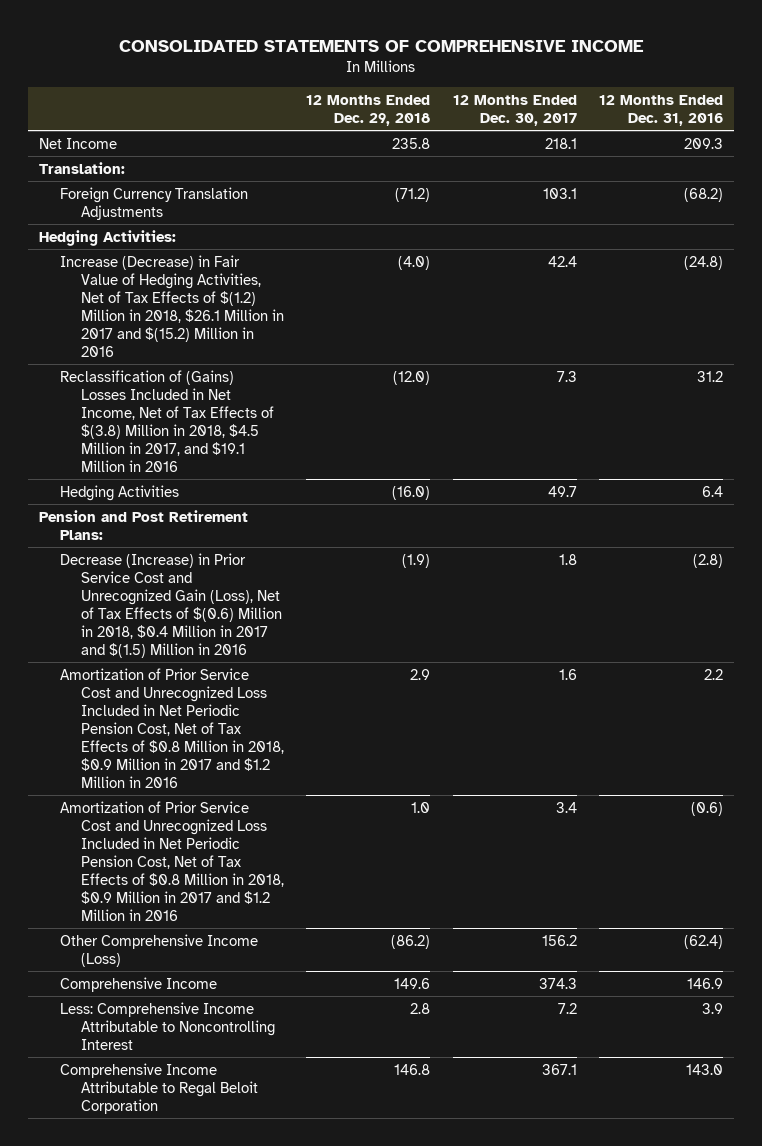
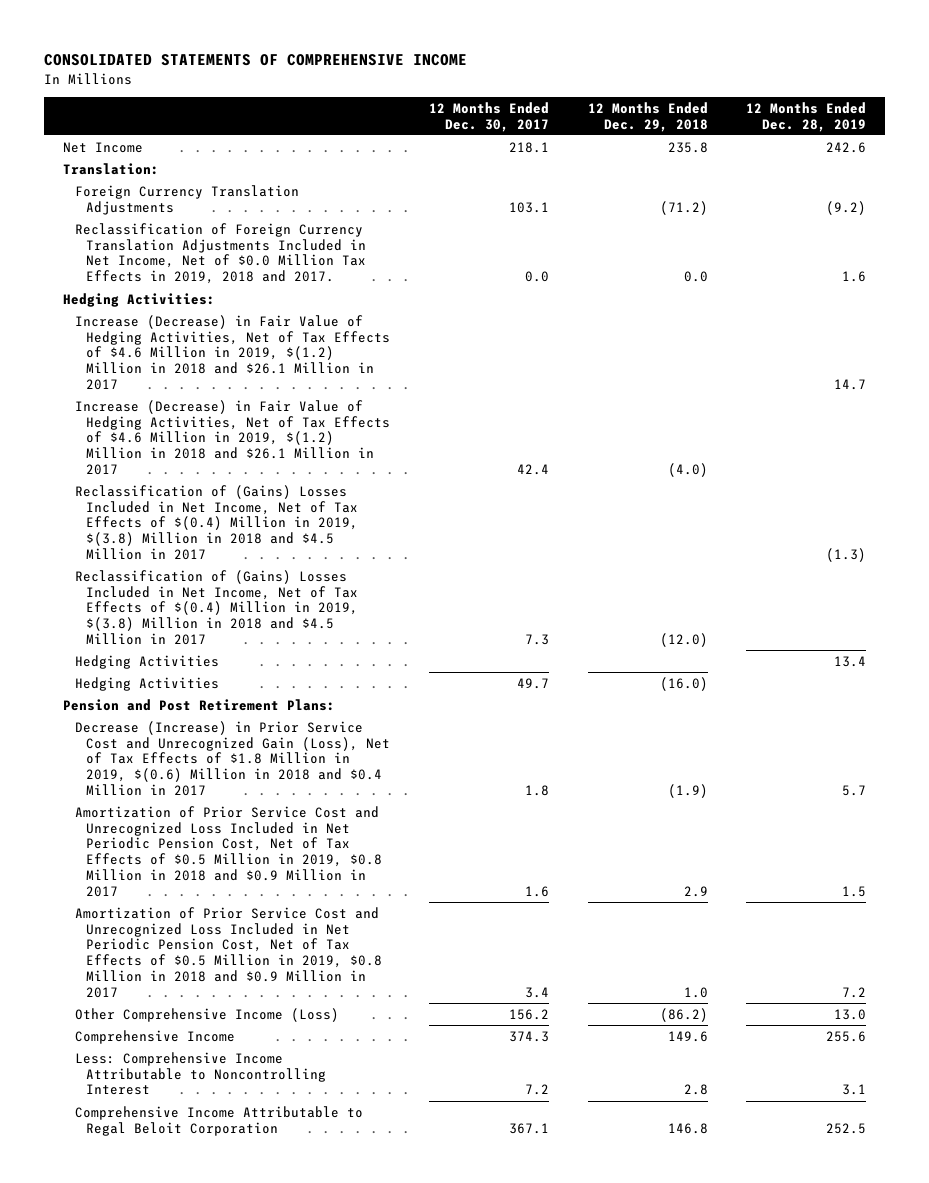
[599,94,724,126] 12 Months Ended Dec. 31, 2016 -> none
none -> [746,101,867,132] 12 Months Ended Dec. 28, 2019
none -> [74,222,367,285] Reclassification of Foreign Currency Translation Adjustments Included in Net Income, Net of $0.0 Million Tax Effects in 2019, 2018 and 2017.
none -> [74,314,391,391] Increase (Decrease) in Fair Value of Hedging Activities, Net of Tax Effects of $4.6 Million in 2019, $(1.2) Million in 2018 and $26.1 Million in 2017
[59,254,284,357] Increase (Decrease) in Fair Value of Hedging Activities, Net of Tax Effects of $(1.2) Million in 2018, $26.1 Million in 2017 and $(15.2) Million in 2016 -> [74,399,391,476] Increase (Decrease) in Fair Value of Hedging Activities, Net of Tax Effects of $4.6 Million in 2019, $(1.2) Million in 2018 and $26.1 Million in 2017
none -> [74,484,359,561] Reclassification of (Gains) Losses Included in Net Income, Net of Tax Effects of $(0.4) Million in 2019, $(3.8) Million in 2018 and $4.5 Million in 2017
[59,369,274,472] Reclassification of (Gains) Losses Included in Net Income, Net of Tax Effects of $(3.8) Million in 2018, $4.5 Million in 2017, and $19.1 Million in 2016 -> [74,569,359,646] Reclassification of (Gains) Losses Included in Net Income, Net of Tax Effects of $(0.4) Million in 2019, $(3.8) Million in 2018 and $4.5 Million in 2017
none -> [74,654,219,669] Hedging Activities
[59,552,282,658] Decrease (Increase) in Prior Service Cost and Unrecognized Gain (Loss), Net of Tax Effects of $(0.6) Million in 2018, $0.4 Million in 2017 and $(1.5) Million in 2016 -> [74,720,391,797] Decrease (Increase) in Prior Service Cost and Unrecognized Gain (Loss), Net of Tax Effects of $1.8 Million in 2019, $(0.6) Million in 2018 and $0.4 Million in 2017
[59,667,284,788] Amortization of Prior Service Cost and Unrecognized Loss Included in Net Periodic Pension Cost, Net of Tax Effects of $0.8 Million in 2018, $0.9 Million in 2017 and $1.2 Million in 2016 -> [74,805,383,897] Amortization of Prior Service Cost and Unrecognized Loss Included in Net Periodic Pension Cost, Net of Tax Effects of $0.5 Million in 2019, $0.8 Million in 2018 and $0.9 Million in 2017
[59,800,284,921] Amortization of Prior Service Cost and Unrecognized Loss Included in Net Periodic Pension Cost, Net of Tax Effects of $0.8 Million in 2018, $0.9 Million in 2017 and $1.2 Million in 2016 -> [74,906,383,998] Amortization of Prior Service Cost and Unrecognized Loss Included in Net Periodic Pension Cost, Net of Tax Effects of $0.5 Million in 2019, $0.8 Million in 2018 and $0.9 Million in 2017

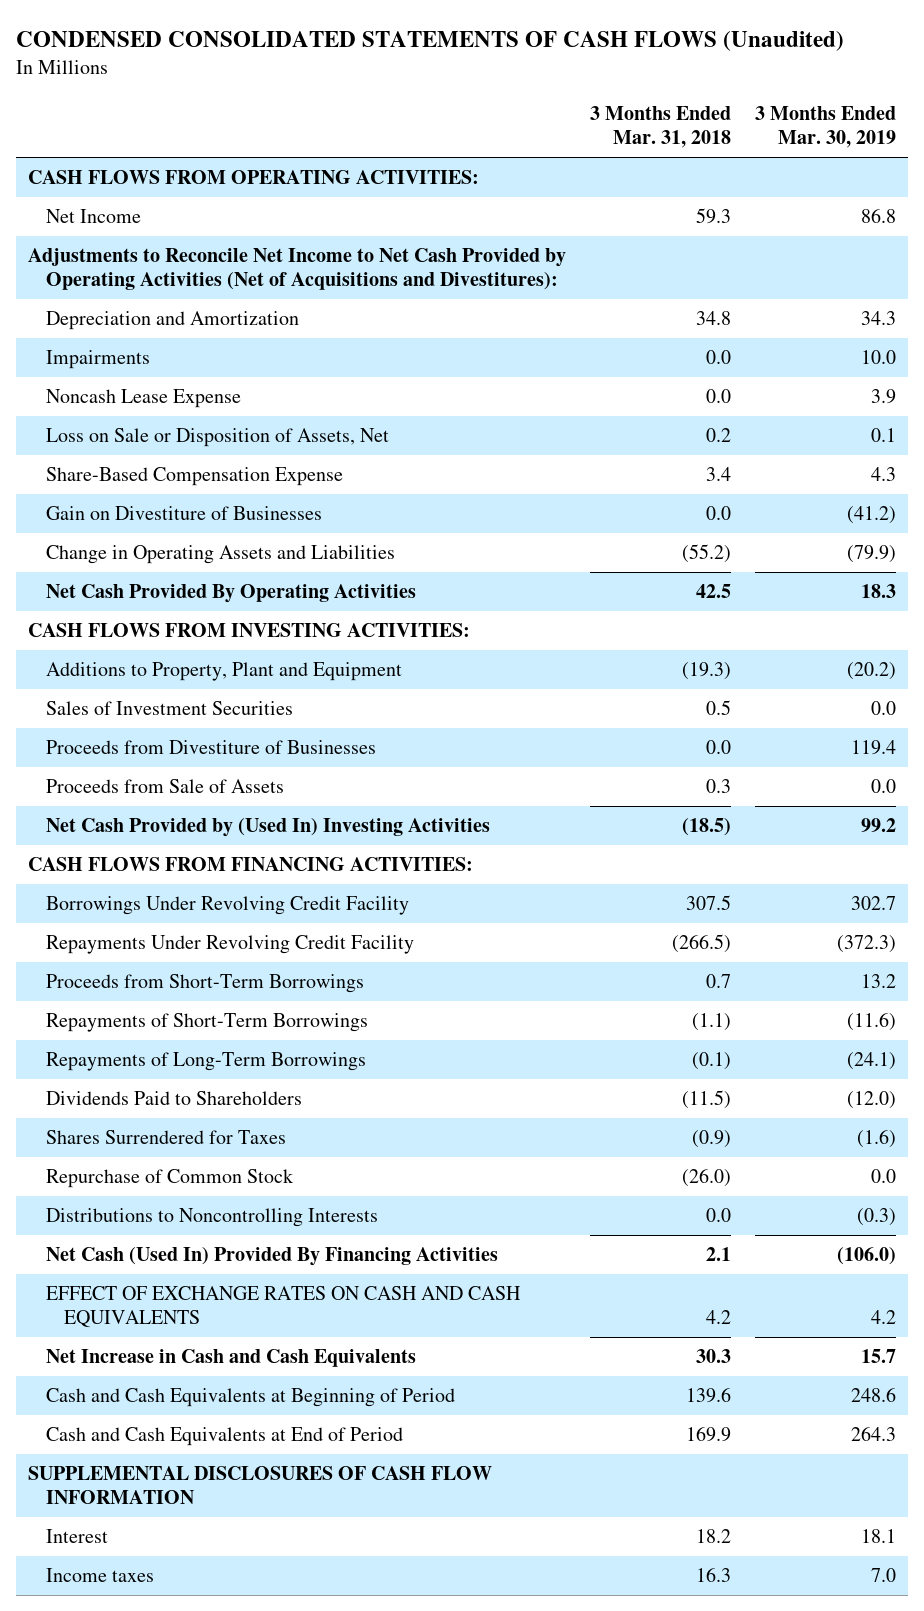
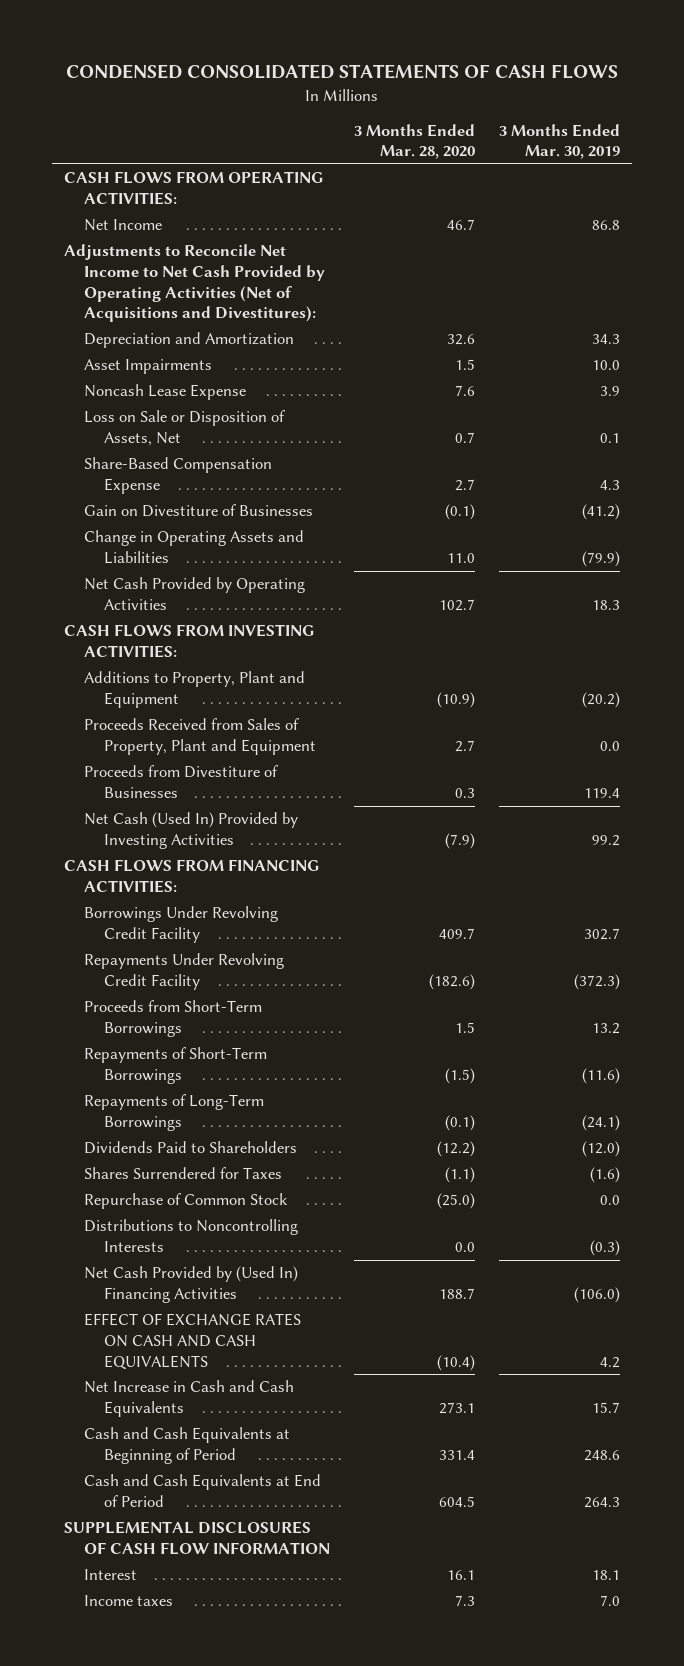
[16,31,845,52] CONDENSED CONSOLIDATED STATEMENTS OF CASH FLOWS (Unaudited) -> [66,64,619,80] CONDENSED CONSOLIDATED STATEMENTS OF CASH FLOWS
[590,106,732,149] 3 Months Ended Mar. 31, 2018 -> none
none -> [353,123,475,160] 3 Months Ended Mar. 28, 2020
[46,350,151,370] Impairments -> [83,359,212,375] Asset Impairments
[46,584,417,604] Net Cash Provided By Operating Activities -> [83,577,305,611] Net Cash Provided by Operating Activities
[46,701,294,716] Sales of Investment Securities -> none
none -> [83,718,316,756] Proceeds Received from Sales of Property, Plant and Equipment
[46,779,285,794] Proceeds from Sale of Assets -> none
[46,818,491,838] Net Cash Provided by (Used In) Investing Activities -> [83,812,298,850] Net Cash (Used In) Provided by Investing Activities
[46,1247,499,1267] Net Cash (Used In) Provided By Financing Activities -> [83,1266,298,1304] Net Cash Provided by (Used In) Financing Activities

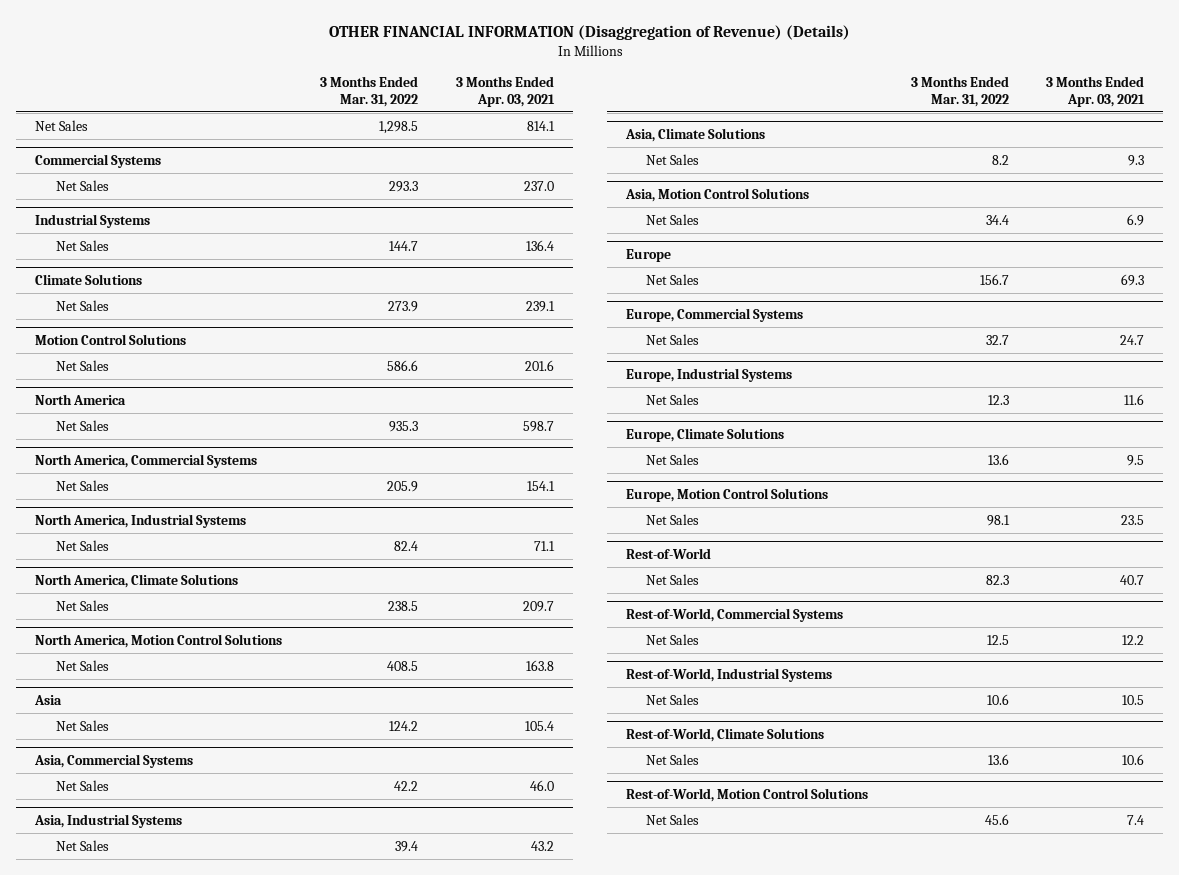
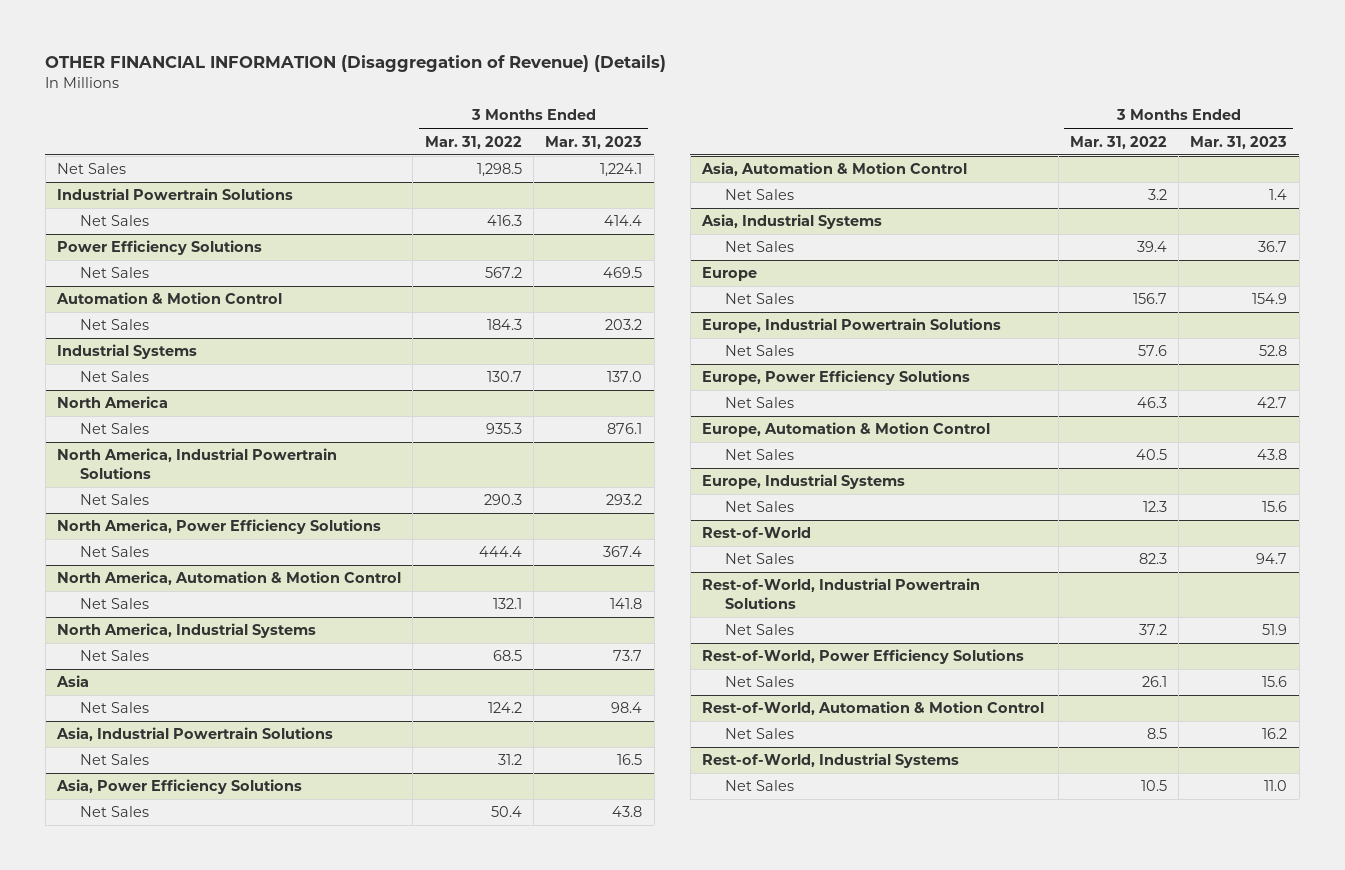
[455,75,555,107] 3 Months Ended Apr. 03, 2021 -> none
none -> [545,135,643,149] Mar. 31, 2023
[35,153,162,168] Commercial Systems -> none
none -> [57,188,294,201] Industrial Powertrain Solutions
[388,180,418,192] 293.3 -> [486,215,522,227] 416.3
none -> [57,240,263,256] Power Efficiency Solutions
none -> [79,267,149,279] Net Sales
none -> [56,292,283,305] Automation & Motion Control
none -> [79,319,149,331] Net Sales
[35,273,143,285] Climate Solutions -> none
[55,299,109,311] Net Sales -> none
[35,333,187,345] Motion Control Solutions -> none
[55,359,109,371] Net Sales -> none
[388,240,418,251] 144.7 -> [486,371,522,383] 130.7
[35,453,258,468] North America, Commercial Systems -> none
none -> [57,448,338,480] North America, Industrial Powertrain Solutions
[386,480,418,492] 205.9 -> [483,494,522,506] 290.3
none -> [57,519,382,535] North America, Power Efficiency Solutions
none -> [79,546,149,558] Net Sales
none -> [57,571,402,586] North America, Automation & Motion Control
none -> [79,598,149,610] Net Sales
[35,573,239,588] North America, Climate Solutions -> none
[55,599,109,611] Net Sales -> none
[35,633,283,648] North America, Motion Control Solutions -> none
[55,659,109,671] Net Sales -> none
[393,540,418,551] 82.4 -> [492,650,522,662] 68.5
[34,753,194,768] Asia, Commercial Systems -> none
none -> [56,727,334,742] Asia, Industrial Powertrain Solutions
[393,780,418,791] 42.2 -> [497,754,522,766] 31.2
none -> [56,779,303,795] Asia, Power Efficiency Solutions
none -> [79,806,149,818] Net Sales
none -> [701,162,968,177] Asia, Automation & Motion Control
none -> [724,189,794,201] Net Sales
[624,127,765,142] Asia, Climate Solutions -> none
[646,153,700,165] Net Sales -> none
[624,187,809,202] Asia, Motion Control Solutions -> none
[646,213,700,225] Net Sales -> none
[625,307,803,322] Europe, Commercial Systems -> none
none -> [702,318,1002,334] Europe, Industrial Powertrain Solutions
[985,334,1009,345] 32.7 -> [1137,345,1167,357] 57.6
none -> [702,370,971,386] Europe, Power Efficiency Solutions
none -> [724,397,794,409] Net Sales
none -> [702,422,991,438] Europe, Automation & Motion Control
none -> [724,449,794,461] Net Sales
[625,427,784,442] Europe, Climate Solutions -> none
[646,453,700,465] Net Sales -> none
[625,487,828,502] Europe, Motion Control Solutions -> none
[646,513,700,525] Net Sales -> none
[625,607,843,622] Rest-of-World, Commercial Systems -> none
none -> [702,578,981,610] Rest-of-World, Industrial Powertrain Solutions
[986,634,1009,645] 12.5 -> [1138,624,1167,636] 37.2
none -> [702,649,1025,665] Rest-of-World, Power Efficiency Solutions
none -> [724,676,794,688] Net Sales
none -> [702,701,1045,716] Rest-of-World, Automation & Motion Control
none -> [724,728,794,740] Net Sales
[625,727,824,742] Rest-of-World, Climate Solutions -> none
[646,753,700,765] Net Sales -> none
[625,787,868,802] Rest-of-World, Motion Control Solutions -> none
[646,813,700,825] Net Sales -> none
[986,693,1009,705] 10.6 -> [1140,780,1167,792] 10.5

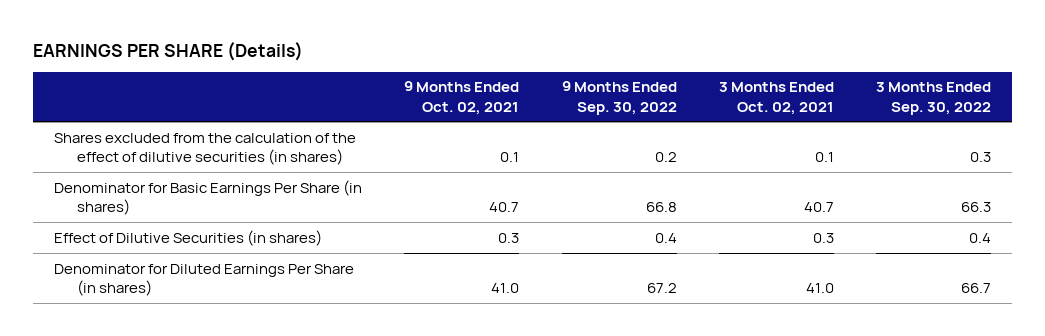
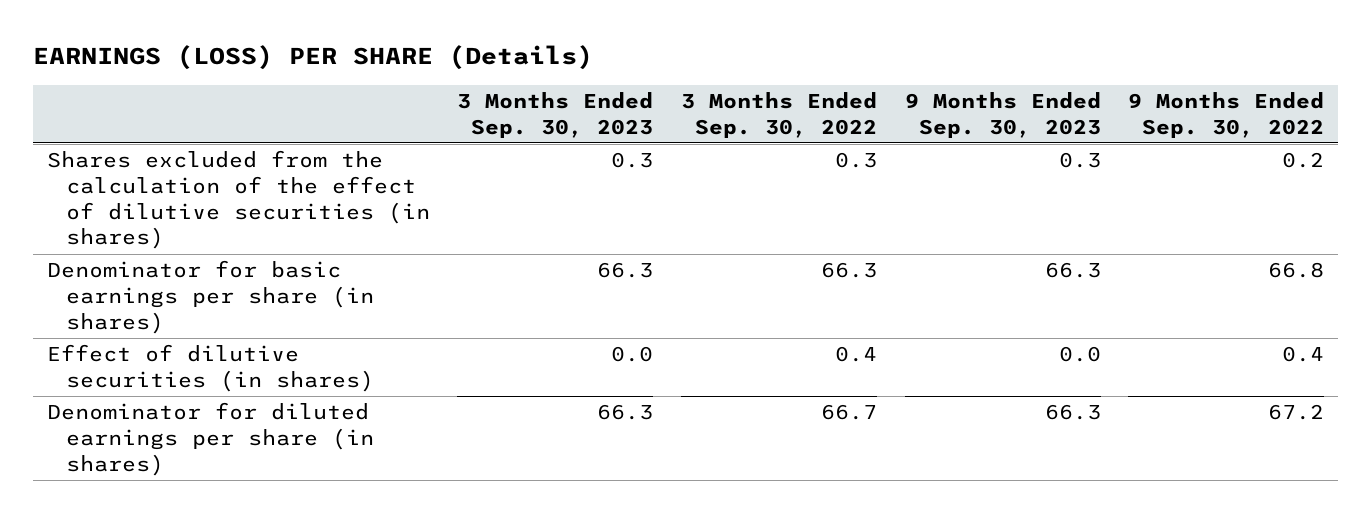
[33,41,304,61] EARNINGS PER SHARE (Details) -> [33,45,594,71] EARNINGS (LOSS) PER SHARE (Details)
[404,81,520,115] 9 Months Ended Oct. 02, 2021 -> none
[718,82,834,115] 3 Months Ended Oct. 02, 2021 -> none
none -> [457,91,654,138] 3 Months Ended Sep. 30, 2023
none -> [904,91,1101,138] 9 Months Ended Sep. 30, 2023
[54,179,363,216] Denominator for Basic Earnings Per Share (in shares) -> [46,260,374,334] Denominator for basic earnings per share (in shares)
[54,229,323,246] Effect of Dilutive Securities (in shares) -> [46,344,374,393] Effect of dilutive securities (in shares)
[54,263,355,297] Denominator for Diluted Earnings Per Share (in shares) -> [46,402,374,476] Denominator for diluted earnings per share (in shares)

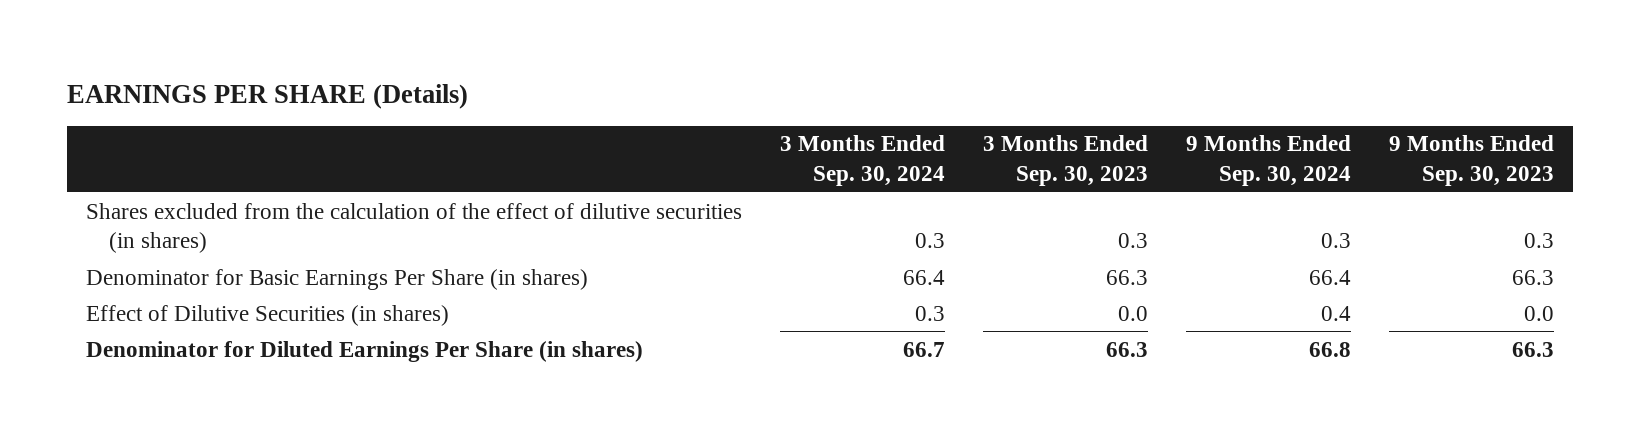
[33,45,594,71] EARNINGS (LOSS) PER SHARE (Details) -> [66,83,468,109] EARNINGS PER SHARE (Details)
[681,91,878,138] 3 Months Ended Sep. 30, 2022 -> none
[1128,91,1325,138] 9 Months Ended Sep. 30, 2022 -> none
none -> [780,135,946,186] 3 Months Ended Sep. 30, 2024
none -> [1186,135,1352,186] 9 Months Ended Sep. 30, 2024
[46,260,374,334] Denominator for basic earnings per share (in shares) -> [85,268,588,290] Denominator for Basic Earnings Per Share (in shares)
[46,344,374,393] Effect of dilutive securities (in shares) -> [85,304,449,326] Effect of Dilutive Securities (in shares)
[46,402,374,476] Denominator for diluted earnings per share (in shares) -> [85,340,643,362] Denominator for Diluted Earnings Per Share (in shares)

